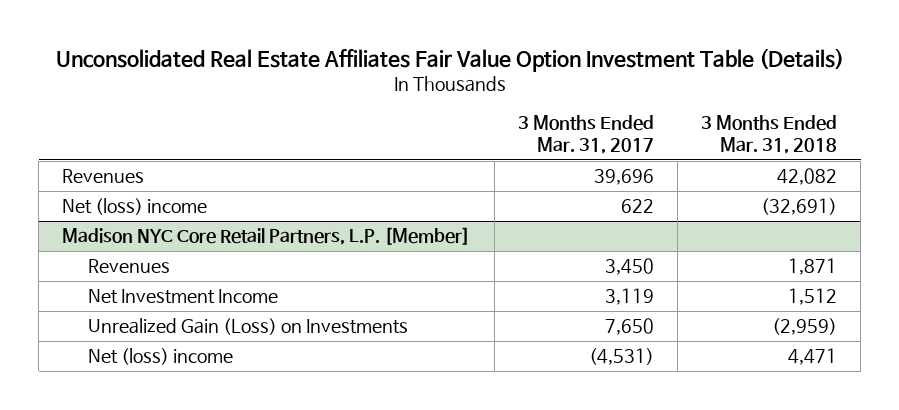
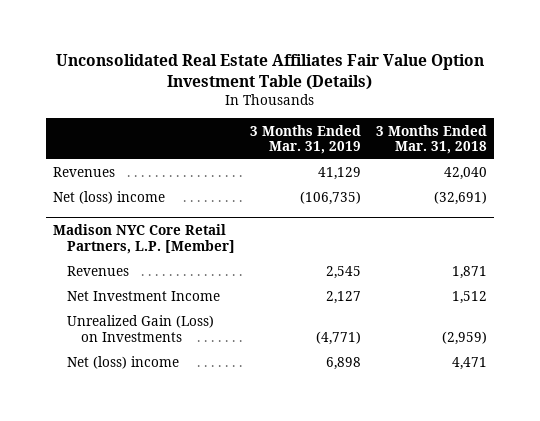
[517,115,654,155] 3 Months Ended Mar. 31, 2017 -> none
none -> [249,124,361,155] 3 Months Ended Mar. 31, 2019
[777,168,838,186] 42,082 -> [443,167,487,181] 42,040

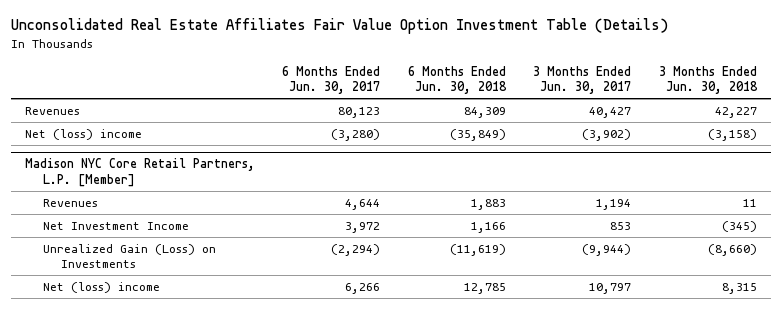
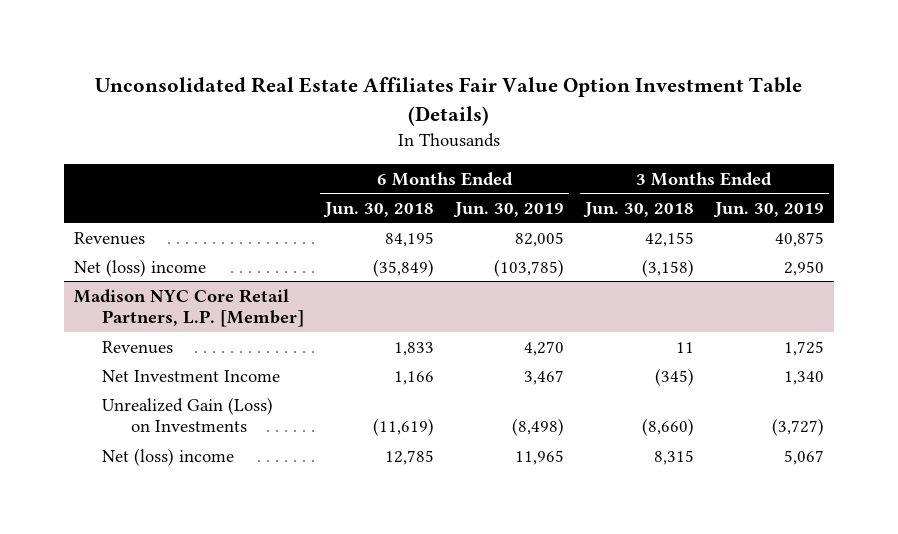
[282,66,381,95] 6 Months Ended Jun. 30, 2017 -> none
[533,66,632,95] 3 Months Ended Jun. 30, 2017 -> none
none -> [452,201,564,218] Jun. 30, 2019
none -> [712,201,824,218] Jun. 30, 2019
[463,106,506,118] 84,309 -> [385,231,435,247] 84,195
[714,106,757,118] 42,227 -> [644,231,694,247] 42,155
[470,198,506,210] 1,883 -> [394,341,435,356] 1,833

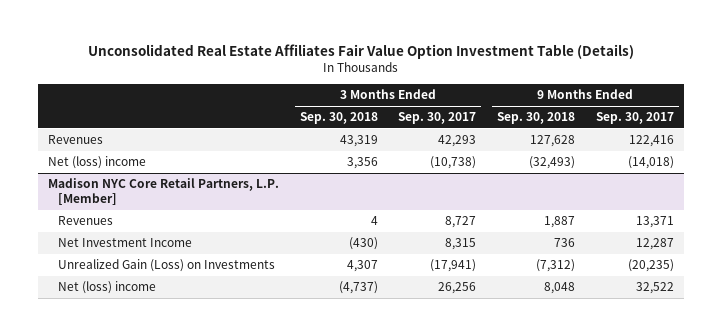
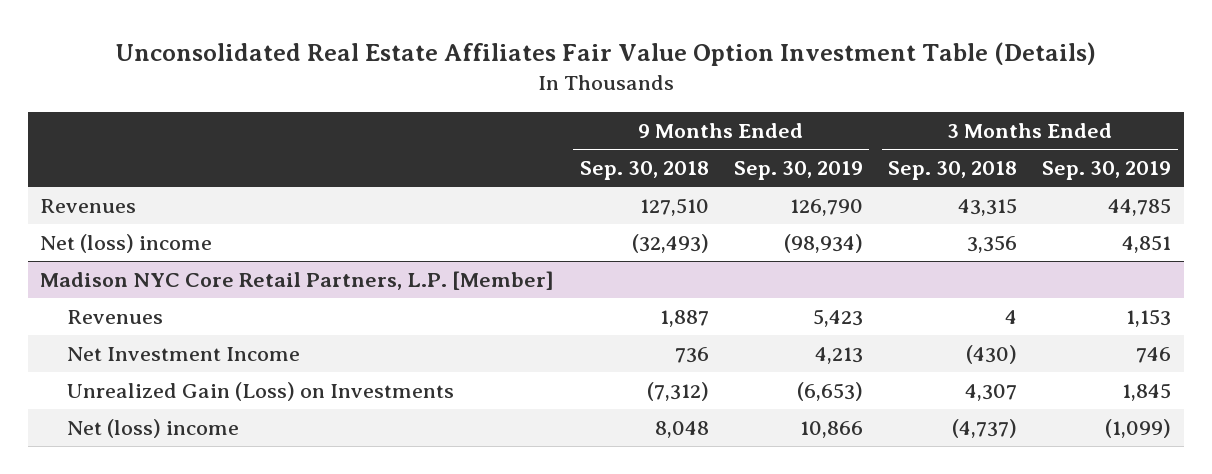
[398,112,477,125] Sep. 30, 2017 -> none
[595,112,674,125] Sep. 30, 2017 -> none
none -> [733,161,863,181] Sep. 30, 2019
none -> [1042,161,1172,181] Sep. 30, 2019
[339,135,378,148] 43,319 -> [958,197,1018,216] 43,315
[529,135,575,148] 127,628 -> [639,197,709,216] 127,510

